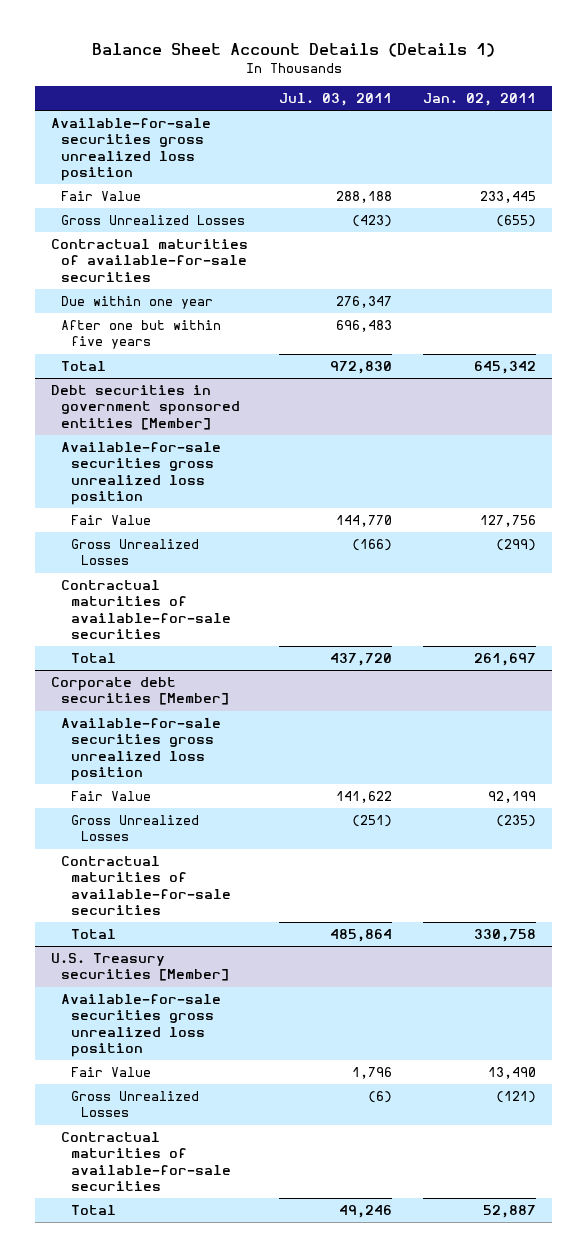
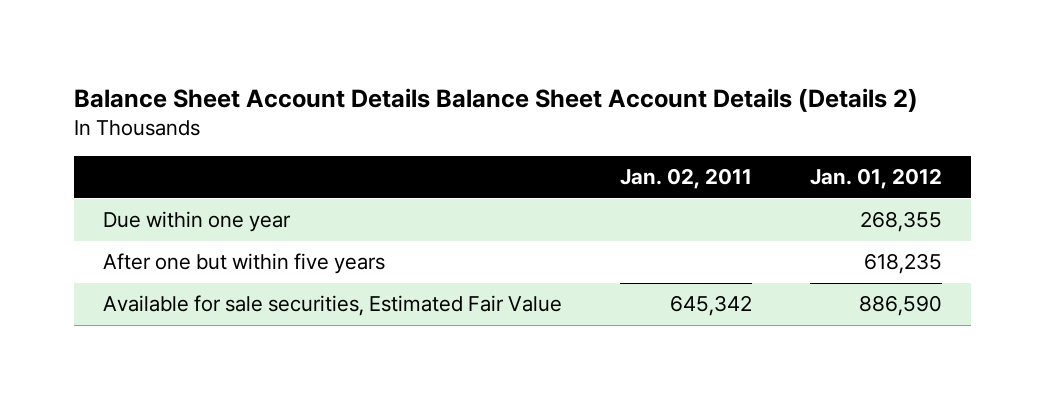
[91,43,495,58] Balance Sheet Account Details (Details 1) -> [73,87,918,112] Balance Sheet Account Details Balance Sheet Account Details (Details 2)
[279,92,393,106] Jul. 03, 2011 -> none
none -> [810,168,943,190] Jan. 01, 2012
[51,118,212,181] Available-for-sale securities gross unrealized loss position -> none
[61,191,142,202] Fair Value -> none
[61,215,246,226] Gross Unrealized Losses -> none
[51,239,249,282] Contractual maturities of available-for-sale securities -> none
[51,385,241,430] Debt securities in government sponsored entities [Member] -> none
[61,442,222,505] Available-for-sale securities gross unrealized loss position -> none
[71,515,152,526] Fair Value -> none
[71,539,200,566] Gross Unrealized Losses -> none
[61,580,232,639] Contractual maturities of available-for-sale securities -> none
[71,653,117,664] Total -> none
[51,677,230,706] Corporate debt securities [Member] -> none
[61,718,222,781] Available-for-sale securities gross unrealized loss position -> none
[71,791,152,802] Fair Value -> none
[71,815,200,842] Gross Unrealized Losses -> none
[61,856,232,915] Contractual maturities of available-for-sale securities -> none
[71,929,117,940] Total -> none
[51,953,230,982] U.S. Treasury securities [Member] -> none
[61,994,222,1057] Available-for-sale securities gross unrealized loss position -> none
[71,1067,152,1078] Fair Value -> none
[71,1091,200,1118] Gross Unrealized Losses -> none
[61,1132,232,1191] Contractual maturities of available-for-sale securities -> none
[71,1205,117,1216] Total -> none
[61,361,107,372] Total -> [102,295,562,317] Available for sale securities, Estimated Fair Value

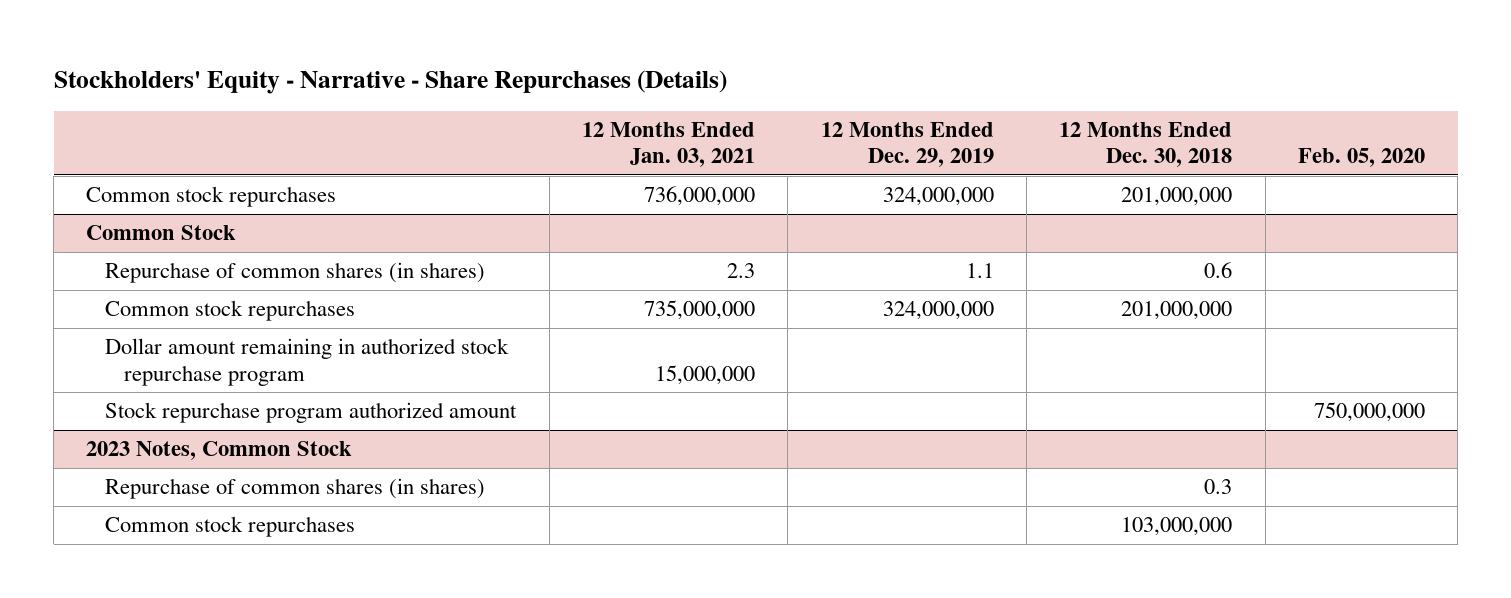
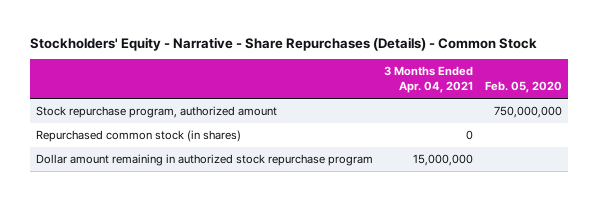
[53,70,727,95] Stockholders' Equity - Narrative - Share Repurchases (Details) -> [29,36,537,51] Stockholders' Equity - Narrative - Share Repurchases (Details) - Common Stock
[581,122,755,168] 12 Months Ended Jan. 03, 2021 -> none
[820,122,994,168] 12 Months Ended Dec. 29, 2019 -> none
[1059,122,1233,168] 12 Months Ended Dec. 30, 2018 -> none
none -> [384,66,474,94] 3 Months Ended Apr. 04, 2021
[86,186,337,208] Common stock repurchases -> none
[86,225,237,241] Common Stock -> none
[105,262,486,284] Repurchase of common shares (in shares) -> none
[105,300,356,322] Common stock repurchases -> none
[105,338,510,386] Dollar amount remaining in authorized stock repurchase program -> none
[105,402,518,424] Stock repurchase program authorized amount -> none
[86,441,353,461] 2023 Notes, Common Stock -> none
[105,478,486,500] Repurchase of common shares (in shares) -> none
[105,516,356,538] Common stock repurchases -> none
none -> [35,106,277,119] Stock repurchase program, authorized amount
none -> [35,130,241,143] Repurchased common stock (in shares)
none -> [35,154,373,167] Dollar amount remaining in authorized stock repurchase program

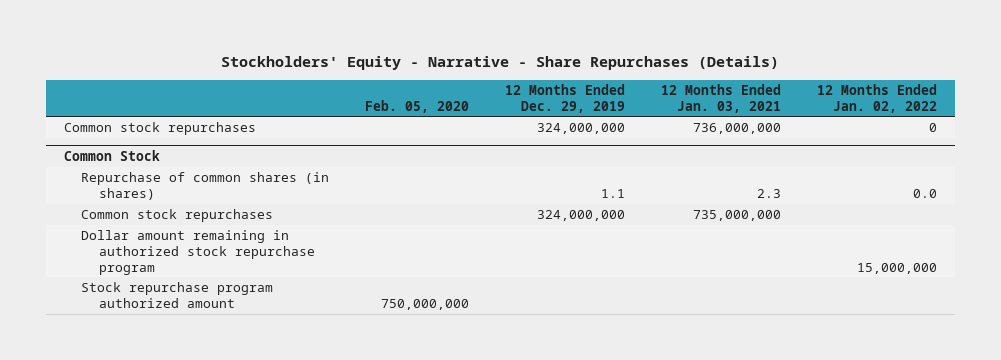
[29,36,537,51] Stockholders' Equity - Narrative - Share Repurchases (Details) - Common Stock -> [221,55,780,70] Stockholders' Equity - Narrative - Share Repurchases (Details)
[384,66,474,94] 3 Months Ended Apr. 04, 2021 -> none
none -> [504,83,625,113] 12 Months Ended Dec. 29, 2019
none -> [660,83,781,113] 12 Months Ended Jan. 03, 2021
none -> [816,83,937,113] 12 Months Ended Jan. 02, 2022
[35,106,277,119] Stock repurchase program, authorized amount -> none
[35,130,241,143] Repurchased common stock (in shares) -> none
[35,154,373,167] Dollar amount remaining in authorized stock repurchase program -> none
none -> [64,122,257,136] Common stock repurchases
none -> [64,150,161,162] Common Stock
none -> [81,172,330,200] Repurchase of common shares (in shares)
none -> [81,209,274,223] Common stock repurchases
none -> [81,230,315,275] Dollar amount remaining in authorized stock repurchase program
none -> [81,282,274,308] Stock repurchase program authorized amount

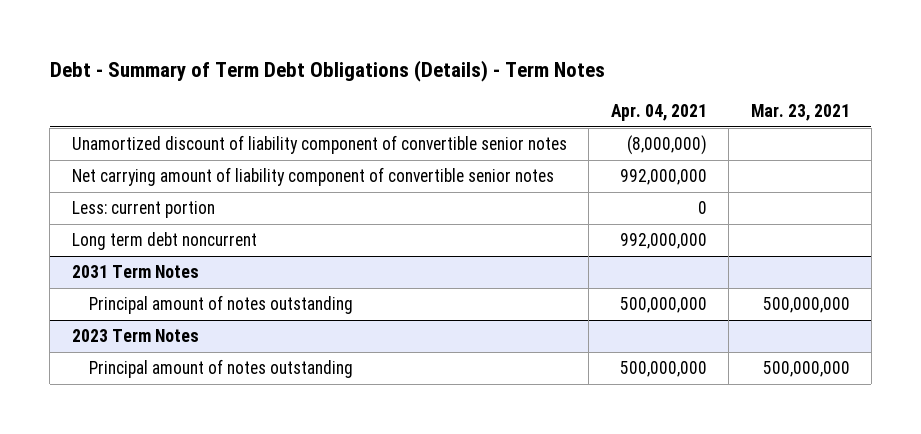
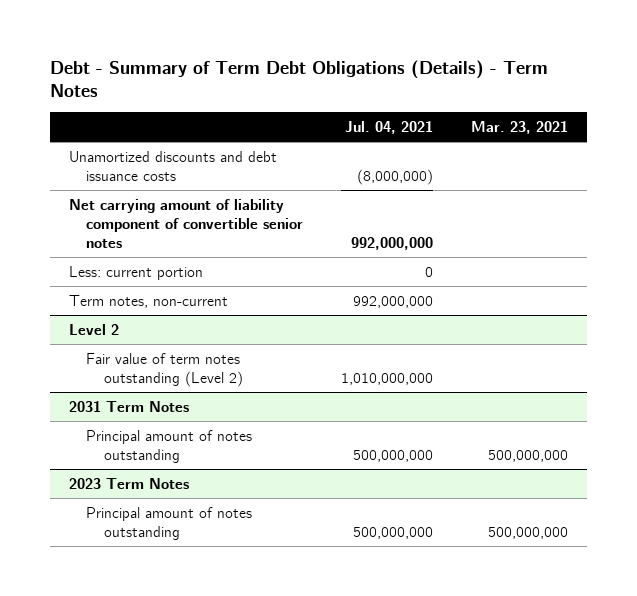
[610,103,707,121] Apr. 04, 2021 -> none
none -> [345,121,434,135] Jul. 04, 2021
[71,135,567,155] Unamortized discount of liability component of convertible senior notes -> [69,150,278,181] Unamortized discounts and debt issuance costs
[71,232,257,251] Long term debt noncurrent -> [69,294,229,308] Term notes, non-current
none -> [69,323,120,335] Level 2
none -> [86,352,243,387] Fair value of term notes outstanding (Level 2)

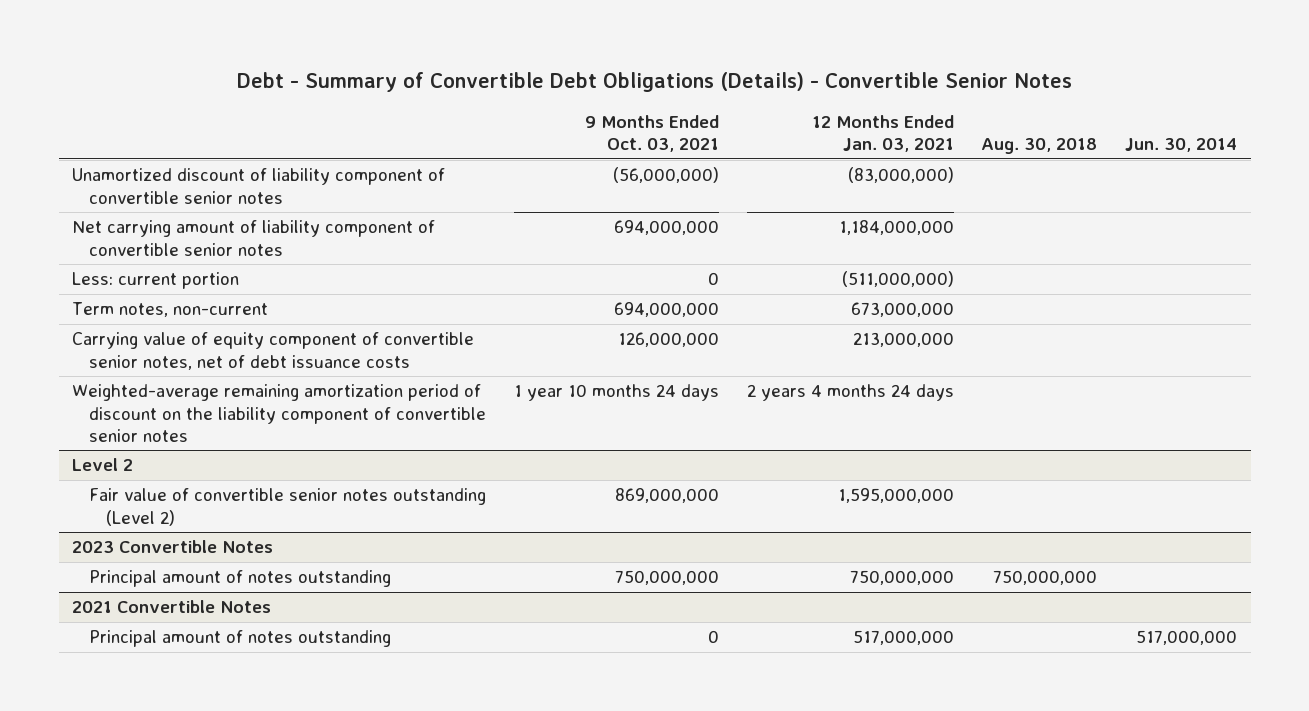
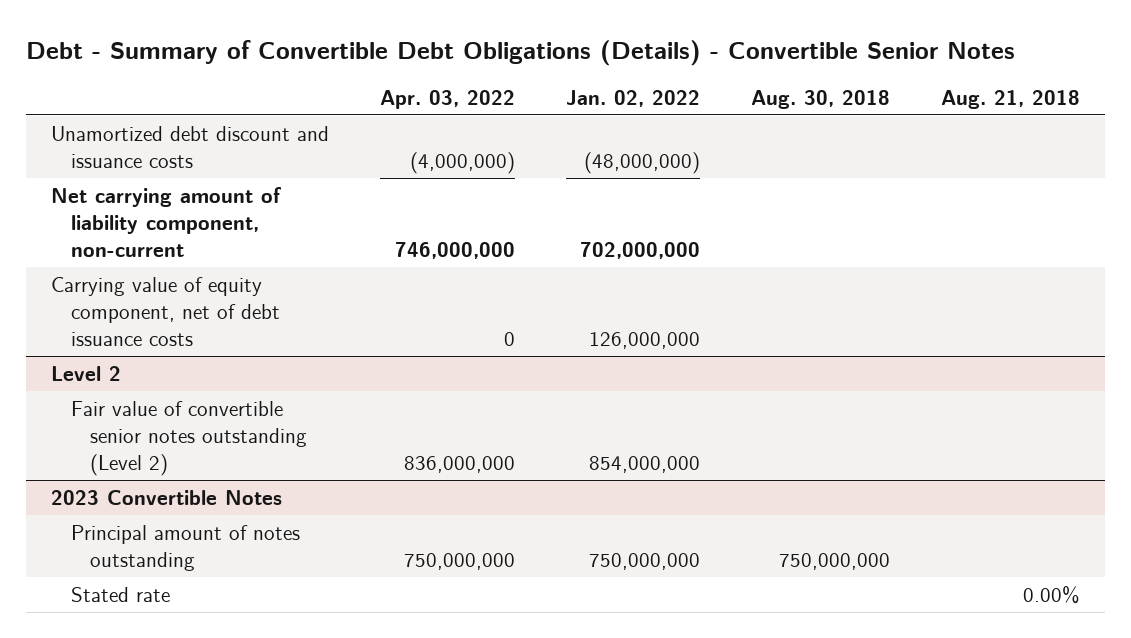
[584,114,719,152] 9 Months Ended Oct. 03, 2021 -> none
[811,114,954,152] 12 Months Ended Jan. 03, 2021 -> none
[1124,137,1237,152] Jun. 30, 2014 -> none
none -> [380,89,516,109] Apr. 03, 2022
none -> [565,89,700,107] Jan. 02, 2022
none -> [940,89,1080,109] Aug. 21, 2018
[72,272,240,290] Less: current portion -> none
[72,302,269,318] Term notes, non-current -> none
[72,384,487,442] Weighted-average remaining amortization period of discount on the liability component of convertible senior notes -> none
[72,168,446,204] Unamortized discount of liability component of convertible senior notes -> [51,125,330,168] Unamortized debt discount and issuance costs
[72,220,436,256] Net carrying amount of liability component of convertible senior notes -> [51,186,282,257] Net carrying amount of liability component, non-current
[72,332,475,370] Carrying value of equity component of convertible senior notes, net of debt issuance costs -> [51,276,280,346] Carrying value of equity component, net of debt issuance costs
[72,600,272,614] 2021 Convertible Notes -> none
[89,630,392,648] Principal amount of notes outstanding -> none
none -> [70,586,170,602] Stated rate

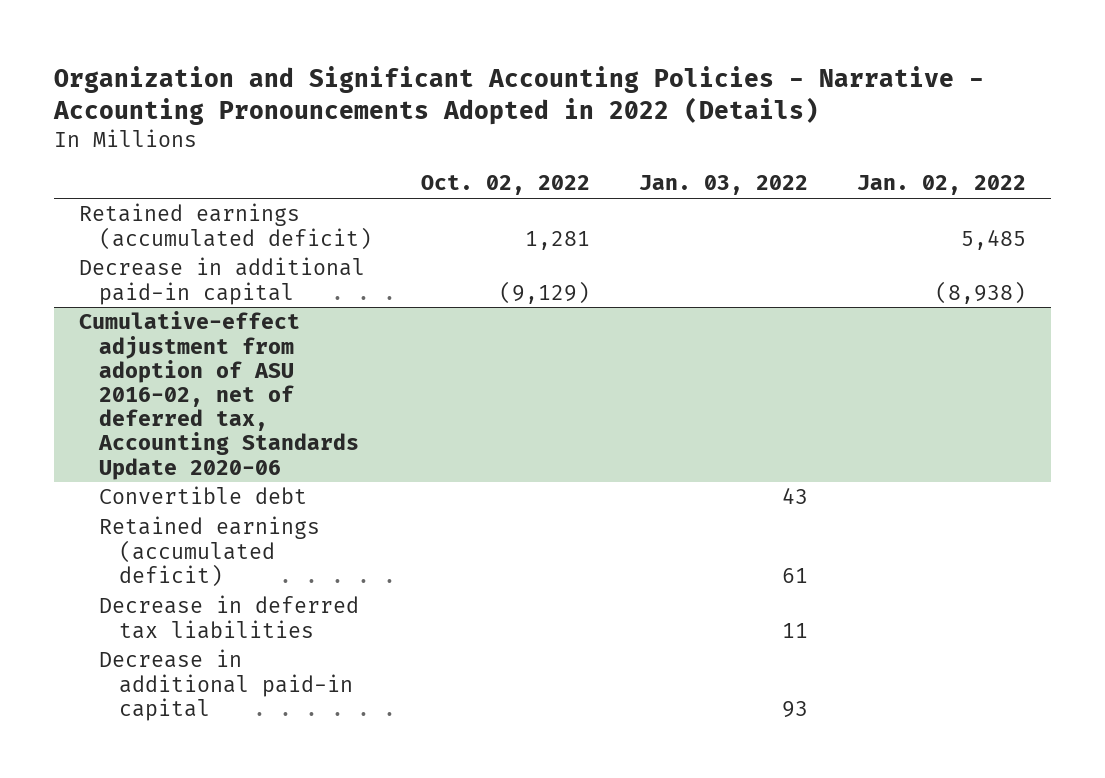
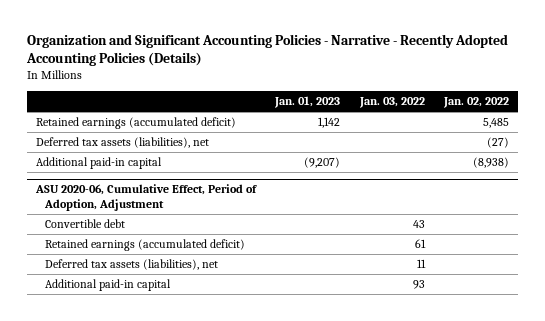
[53,65,985,125] Organization and Significant Accounting Policies - Narrative - Accounting Pronouncements Adopted in 2022 (Details) -> [25,34,508,67] Organization and Significant Accounting Policies - Narrative - Recently Adopted Accounting Policies (Details)
[420,175,590,196] Oct. 02, 2022 -> none
none -> [274,96,341,109] Jan. 01, 2023
none -> [36,137,210,149] Deferred tax assets (liabilities), net
[78,257,365,305] Decrease in additional paid-in capital -> [36,157,163,170] Additional paid-in capital
[78,311,359,480] Cumulative-effect adjustment from adoption of ASU 2016-02, net of deferred tax, Accounting Standards Update 2020-06 -> [35,184,258,211] ASU 2020-06, Cumulative Effect, Period of Adoption, Adjustment
[98,595,359,639] Decrease in deferred tax liabilities -> [45,259,219,271] Deferred tax assets (liabilities), net
[98,649,353,721] Decrease in additional paid-in capital -> [45,279,172,292] Additional paid-in capital

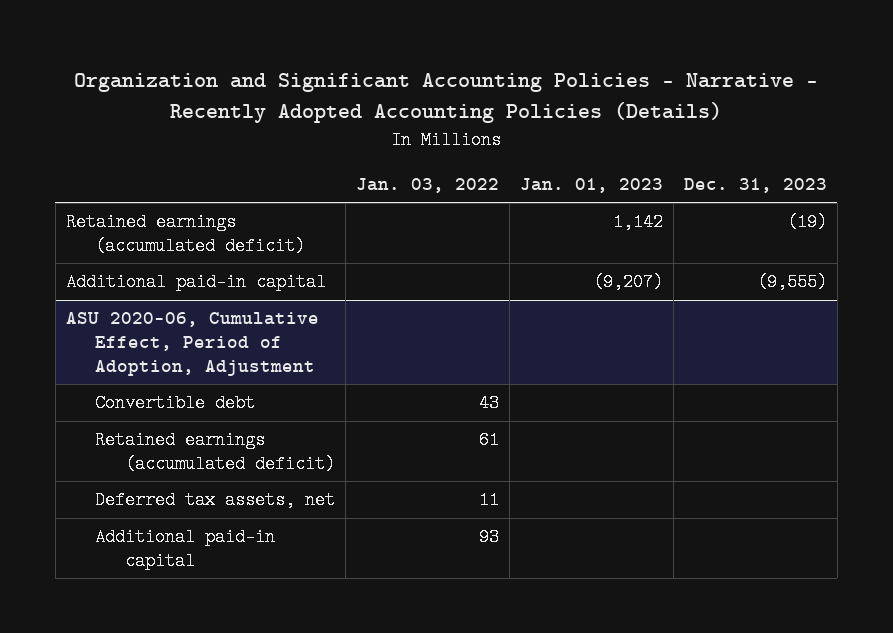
[442,97,509,109] Jan. 02, 2022 -> none
none -> [683,177,827,193] Dec. 31, 2023
[36,137,210,149] Deferred tax assets (liabilities), net -> none
[45,259,219,271] Deferred tax assets (liabilities), net -> [95,491,336,510] Deferred tax assets, net

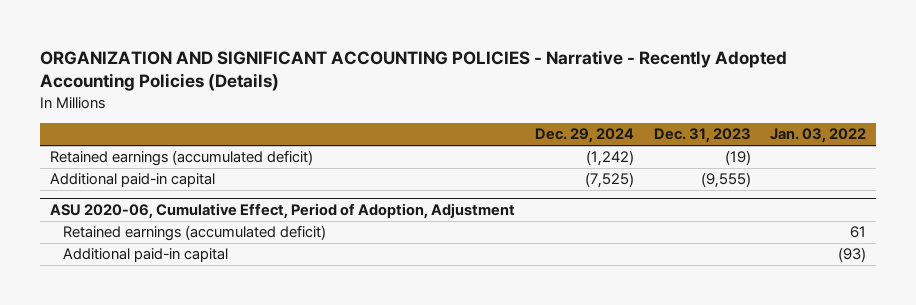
[74,72,819,123] Organization and Significant Accounting Policies - Narrative - Recently Adopted Accounting Policies (Details) -> [40,49,788,92] ORGANIZATION AND SIGNIFICANT ACCOUNTING POLICIES - Narrative - Recently Adopted Accounting Policies (Details)
[520,177,664,193] Jan. 01, 2023 -> none
none -> [534,128,634,144] Dec. 29, 2024
[95,394,256,413] Convertible debt -> none
[95,491,336,510] Deferred tax assets, net -> none
[479,528,500,547] 93 -> [838,247,867,263] (93)

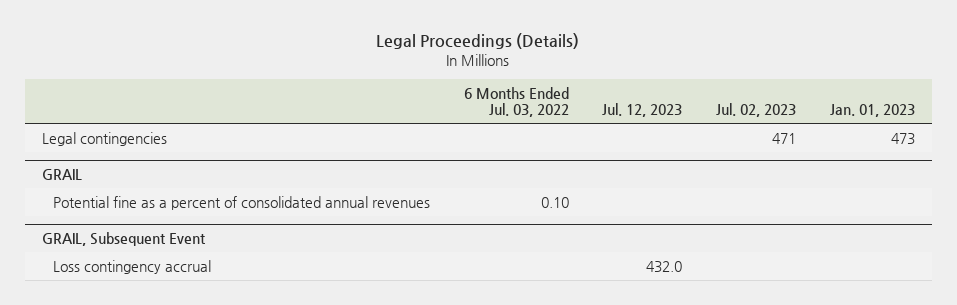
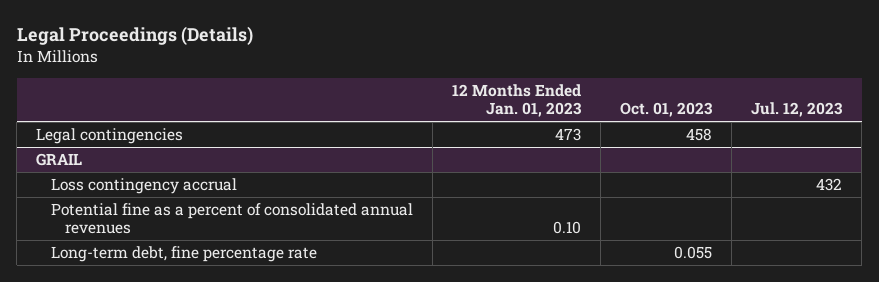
[463,86,569,118] 6 Months Ended Jul. 03, 2022 -> none
[716,103,797,118] Jul. 02, 2023 -> none
[829,104,915,118] Jan. 01, 2023 -> none
none -> [451,83,582,117] 12 Months Ended Jan. 01, 2023
none -> [620,101,714,117] Oct. 01, 2023
none -> [50,178,237,195] Loss contingency accrual
[41,232,206,247] GRAIL, Subsequent Event -> none
[52,259,211,274] Loss contingency accrual -> none
none -> [50,246,317,263] Long-term debt, fine percentage rate

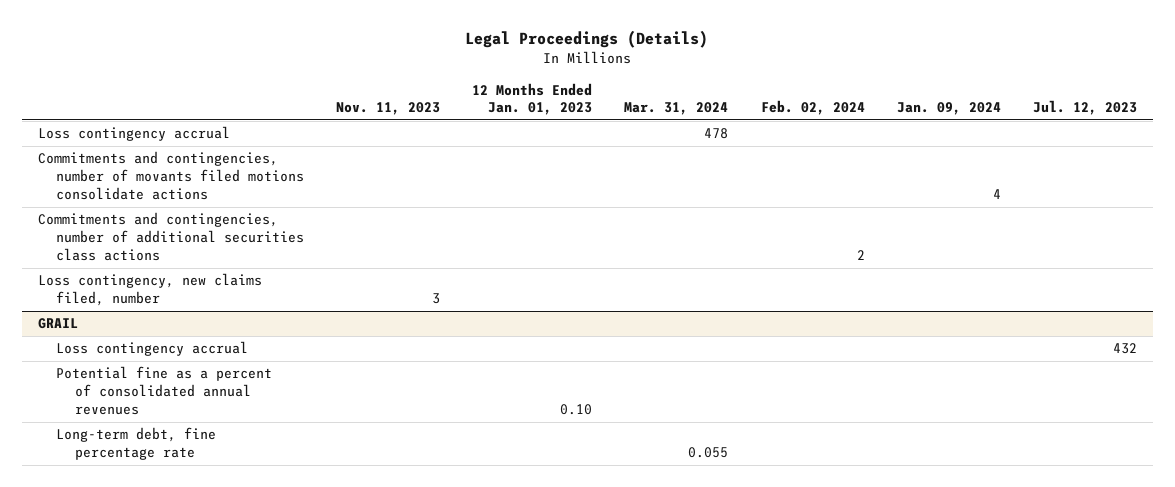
[620,101,714,117] Oct. 01, 2023 -> none
none -> [336,102,441,116] Nov. 11, 2023
none -> [624,102,729,116] Mar. 31, 2024
none -> [760,100,865,116] Feb. 02, 2024
none -> [896,102,1001,116] Jan. 09, 2024
[36,128,184,145] Legal contingencies -> none
none -> [38,126,231,142] Loss contingency accrual
none -> [38,151,305,201] Commitments and contingencies, number of movants filed motions consolidate actions
none -> [38,212,305,262] Commitments and contingencies, number of additional securities class actions
none -> [38,273,263,307] Loss contingency, new claims filed, number

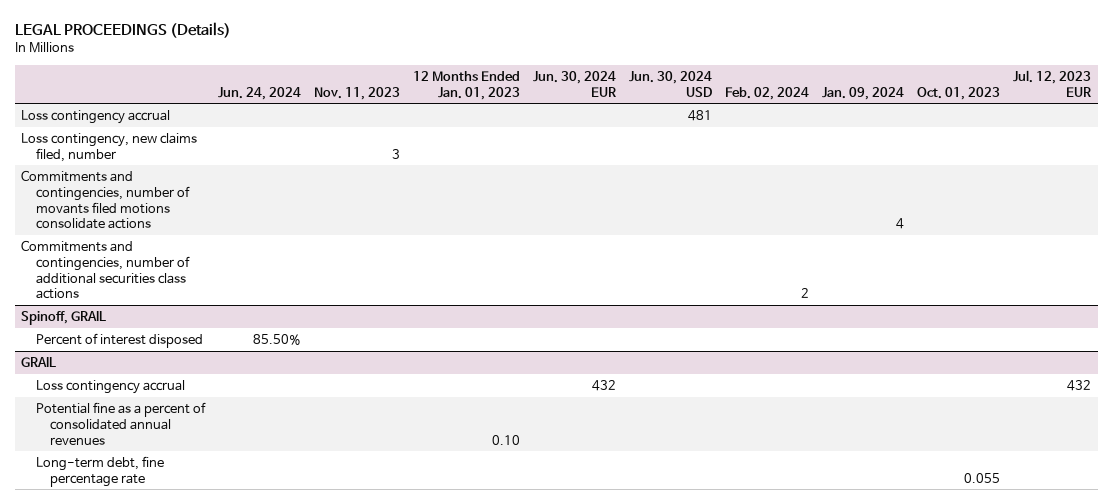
[465,29,709,48] Legal Proceedings (Details) -> [14,21,231,38] LEGAL PROCEEDINGS (Details)
[624,102,729,116] Mar. 31, 2024 -> none
[1032,100,1137,116] Jul. 12, 2023 -> none
none -> [217,86,301,100] Jun. 24, 2024
none -> [532,70,616,97] Jun. 30, 2024 EUR
none -> [628,70,712,97] Jun. 30, 2024 USD
none -> [917,86,1001,100] Oct. 01, 2023
none -> [1013,69,1092,97] Jul. 12, 2023 EUR
[38,273,263,307] Loss contingency, new claims filed, number -> [21,132,198,162] Loss contingency, new claims filed, number
none -> [21,310,107,325] Spinoff, GRAIL
none -> [35,332,203,348] Percent of interest disposed

